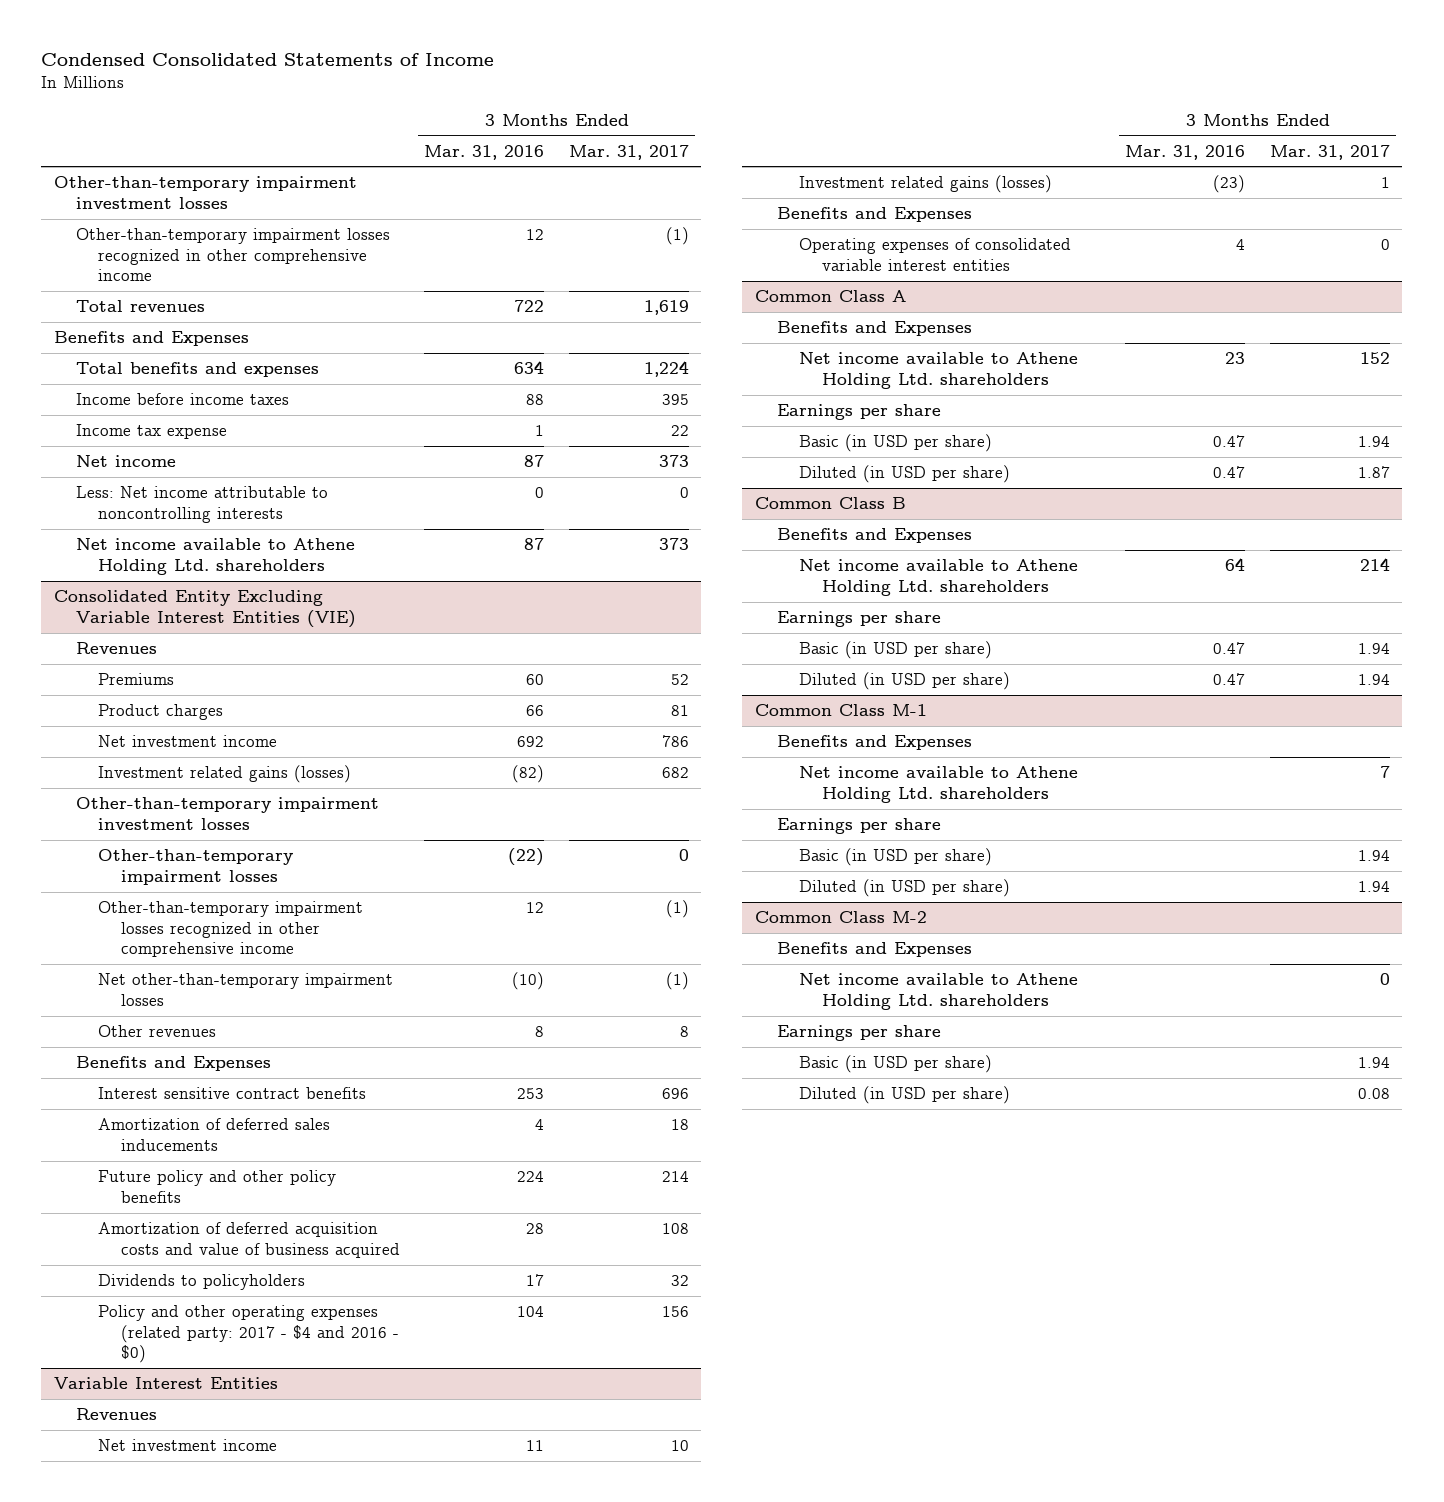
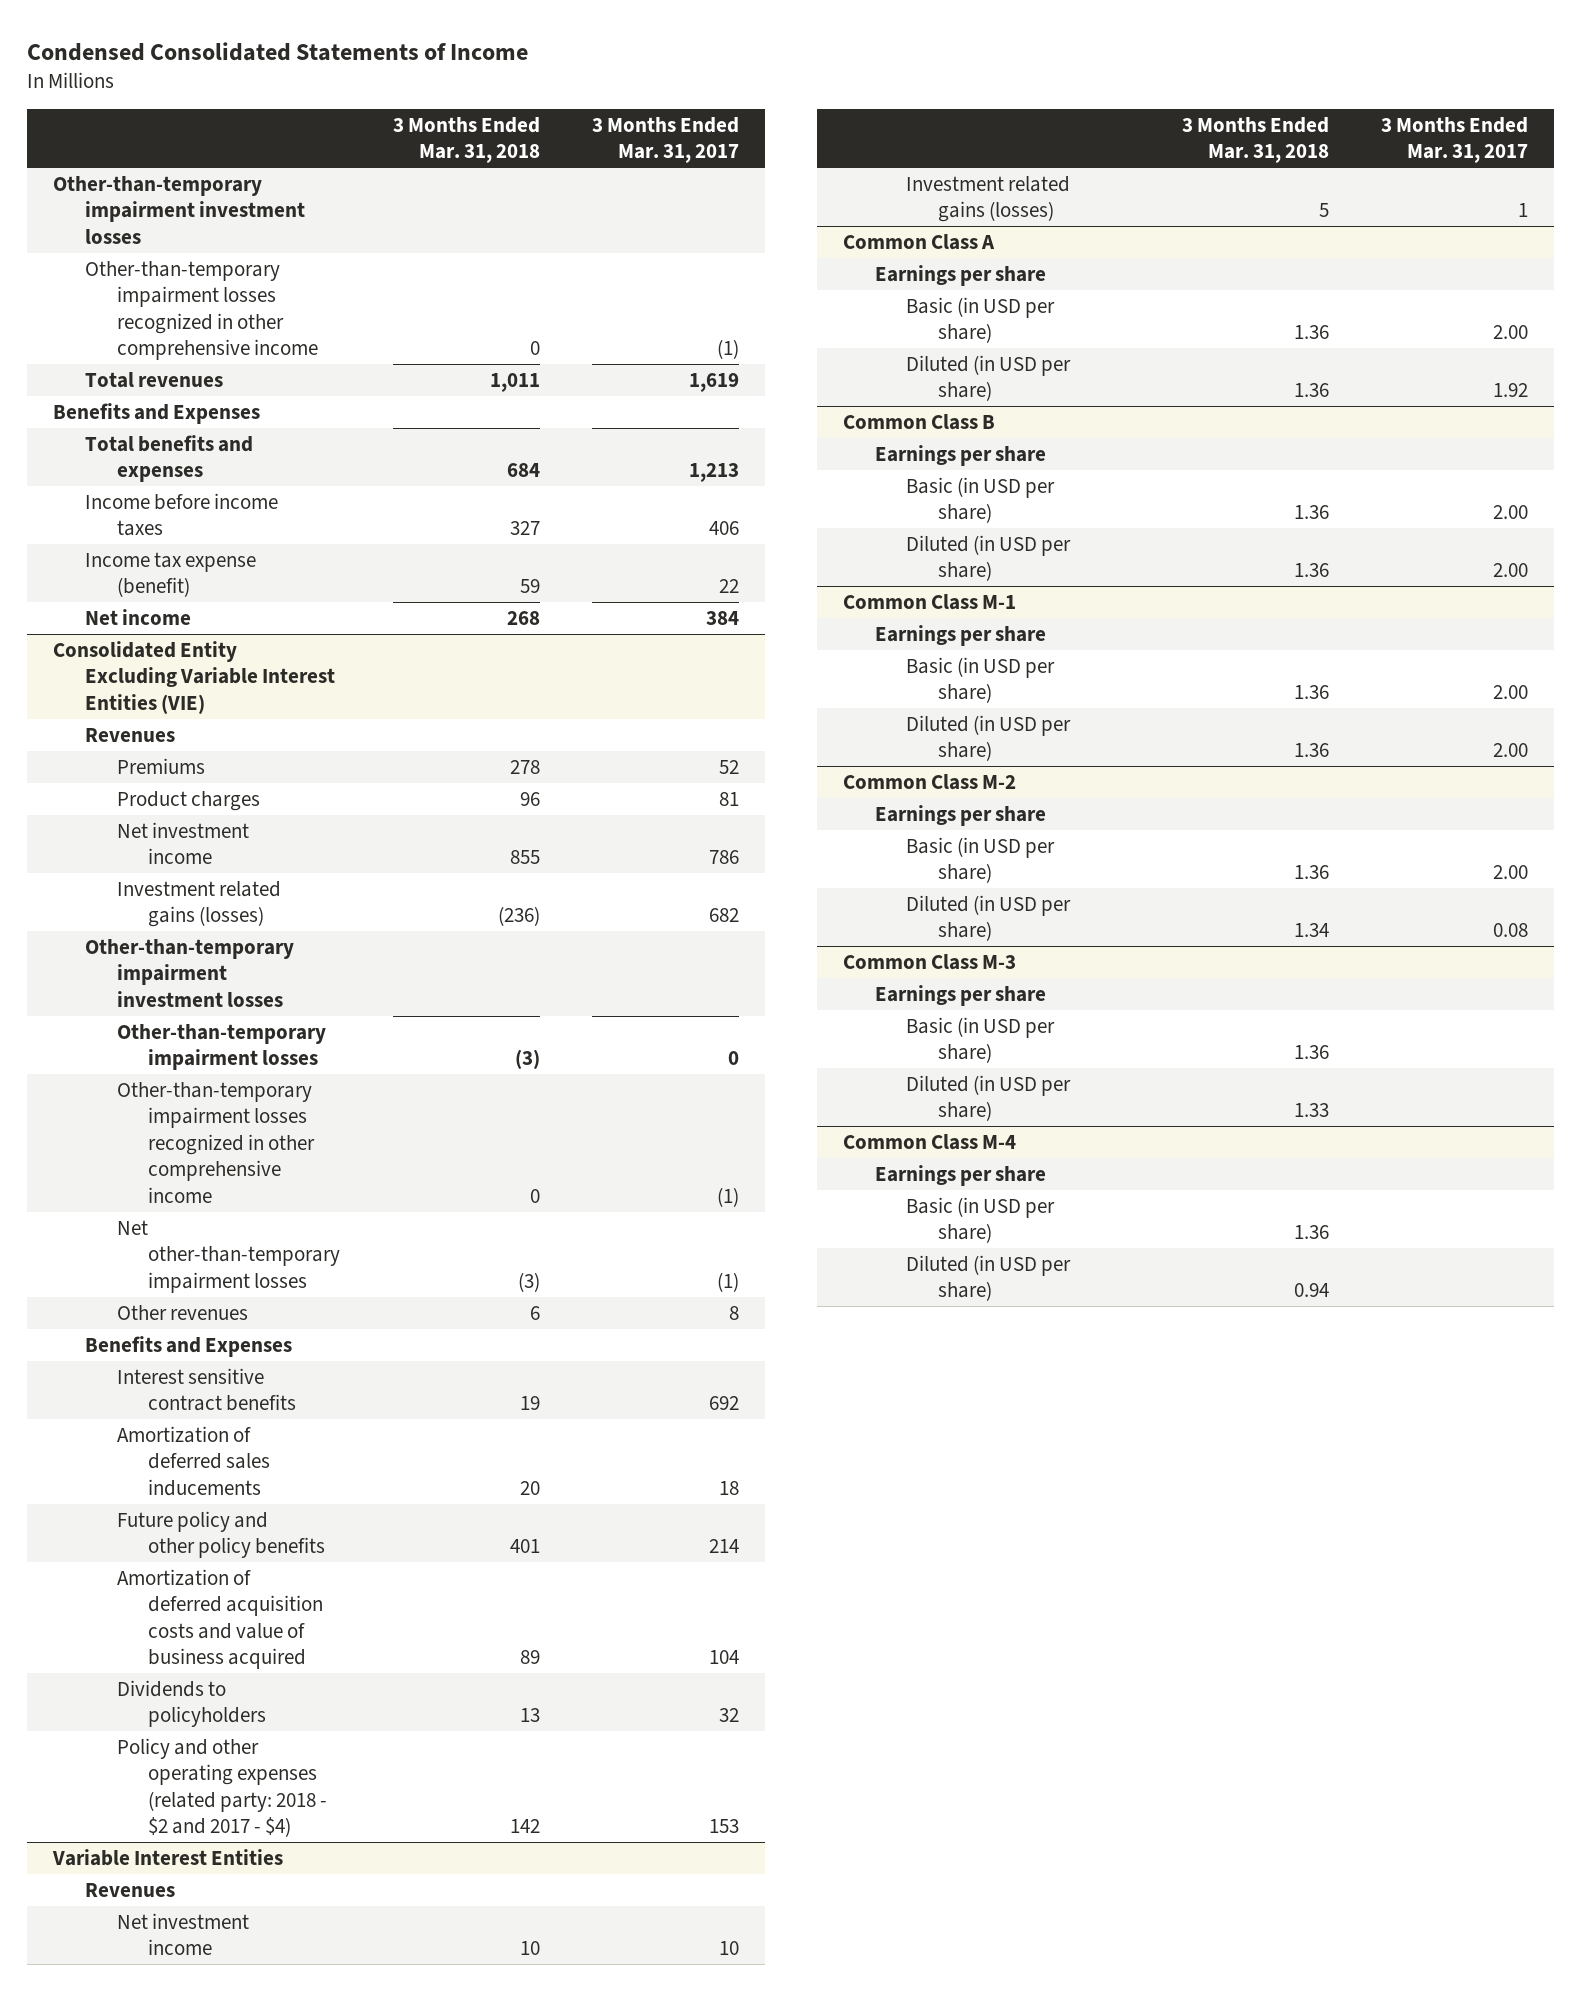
[424,144,545,160] Mar. 31, 2016 -> none
none -> [392,116,540,164] 3 Months Ended Mar. 31, 2018
[75,486,328,523] Less: Net income attributable to noncontrolling interests -> none
[75,538,355,575] Net income available to Athene Holding Ltd. shareholders -> none
[644,361,690,378] 1,224 -> [688,463,739,483] 1,213
[662,394,690,406] 395 -> [708,521,739,536] 406
[75,424,227,440] Income tax expense -> [85,551,257,598] Income tax expense (benefit)
[659,455,690,468] 373 -> [705,610,739,625] 384
[662,1088,690,1100] 696 -> [708,1396,739,1411] 692
[662,1223,690,1235] 108 -> [708,1650,739,1665] 104
[98,1305,399,1364] Policy and other operating expenses (related party: 2017 - $4 and 2016 - $0) -> [116,1737,328,1838] Policy and other operating expenses (related party: 2018 - $2 and 2017 - $4)
[662,1306,690,1318] 156 -> [708,1819,739,1834] 153
[776,207,972,223] Benefits and Expenses -> none
[799,238,1072,271] Operating expenses of consolidated variable interest entities -> none
[776,321,972,337] Benefits and Expenses -> none
[799,352,1079,389] Net income available to Athene Holding Ltd. shareholders -> none
[1357,436,1390,448] 1.94 -> [1493,325,1529,340] 2.00
[1357,466,1390,479] 1.87 -> [1493,383,1529,398] 1.92
[776,528,972,544] Benefits and Expenses -> none
[799,559,1079,596] Net income available to Athene Holding Ltd. shareholders -> none
[1357,643,1390,655] 1.94 -> [1493,505,1529,520] 2.00
[1357,674,1390,686] 1.94 -> [1493,563,1529,578] 2.00
[776,735,972,751] Benefits and Expenses -> none
[799,766,1079,803] Net income available to Athene Holding Ltd. shareholders -> none
[1357,850,1390,862] 1.94 -> [1493,685,1529,700] 2.00
[1357,881,1390,893] 1.94 -> [1493,743,1529,758] 2.00
[776,942,972,958] Benefits and Expenses -> none
[799,973,1079,1010] Net income available to Athene Holding Ltd. shareholders -> none
[1357,1057,1390,1069] 1.94 -> [1493,865,1529,880] 2.00
none -> [842,953,1016,970] Common Class M-3
none -> [874,984,1046,1006] Earnings per share
none -> [906,1016,1056,1064] Basic (in USD per share)
none -> [906,1074,1072,1122] Diluted (in USD per share)
none -> [842,1133,1016,1150] Common Class M-4
none -> [874,1164,1046,1186] Earnings per share
none -> [906,1196,1056,1244] Basic (in USD per share)
none -> [906,1254,1072,1302] Diluted (in USD per share)

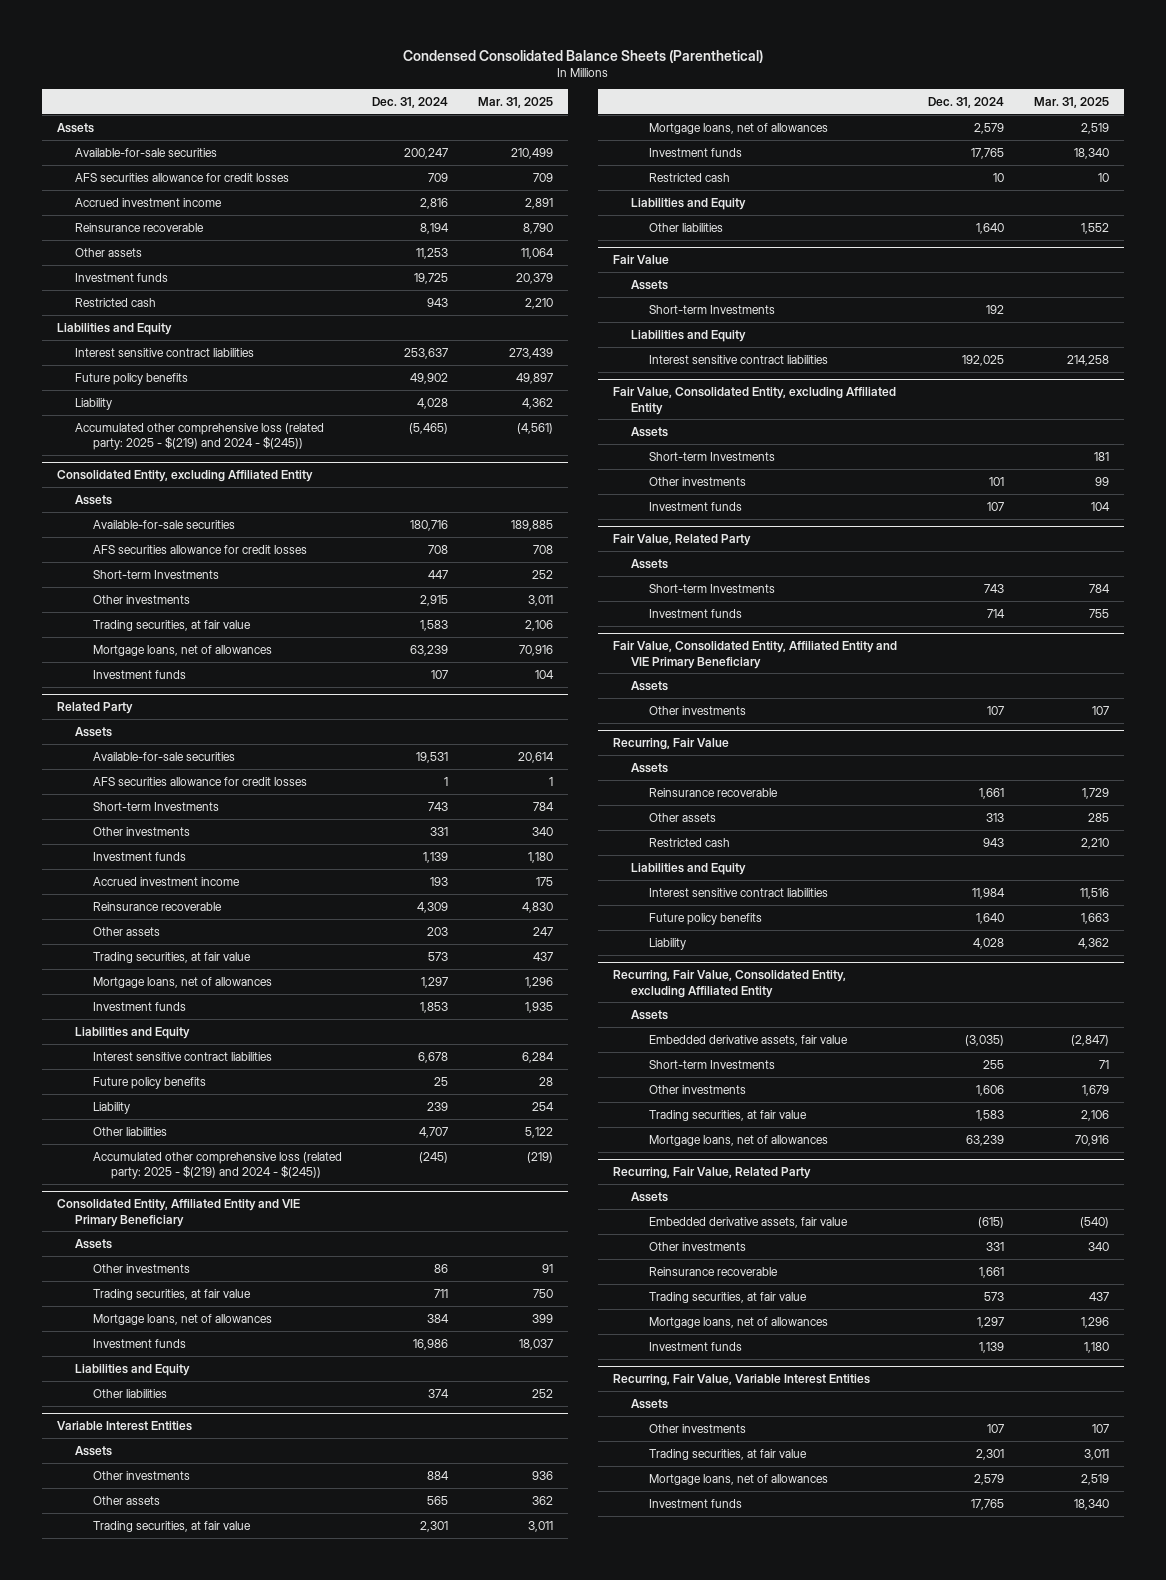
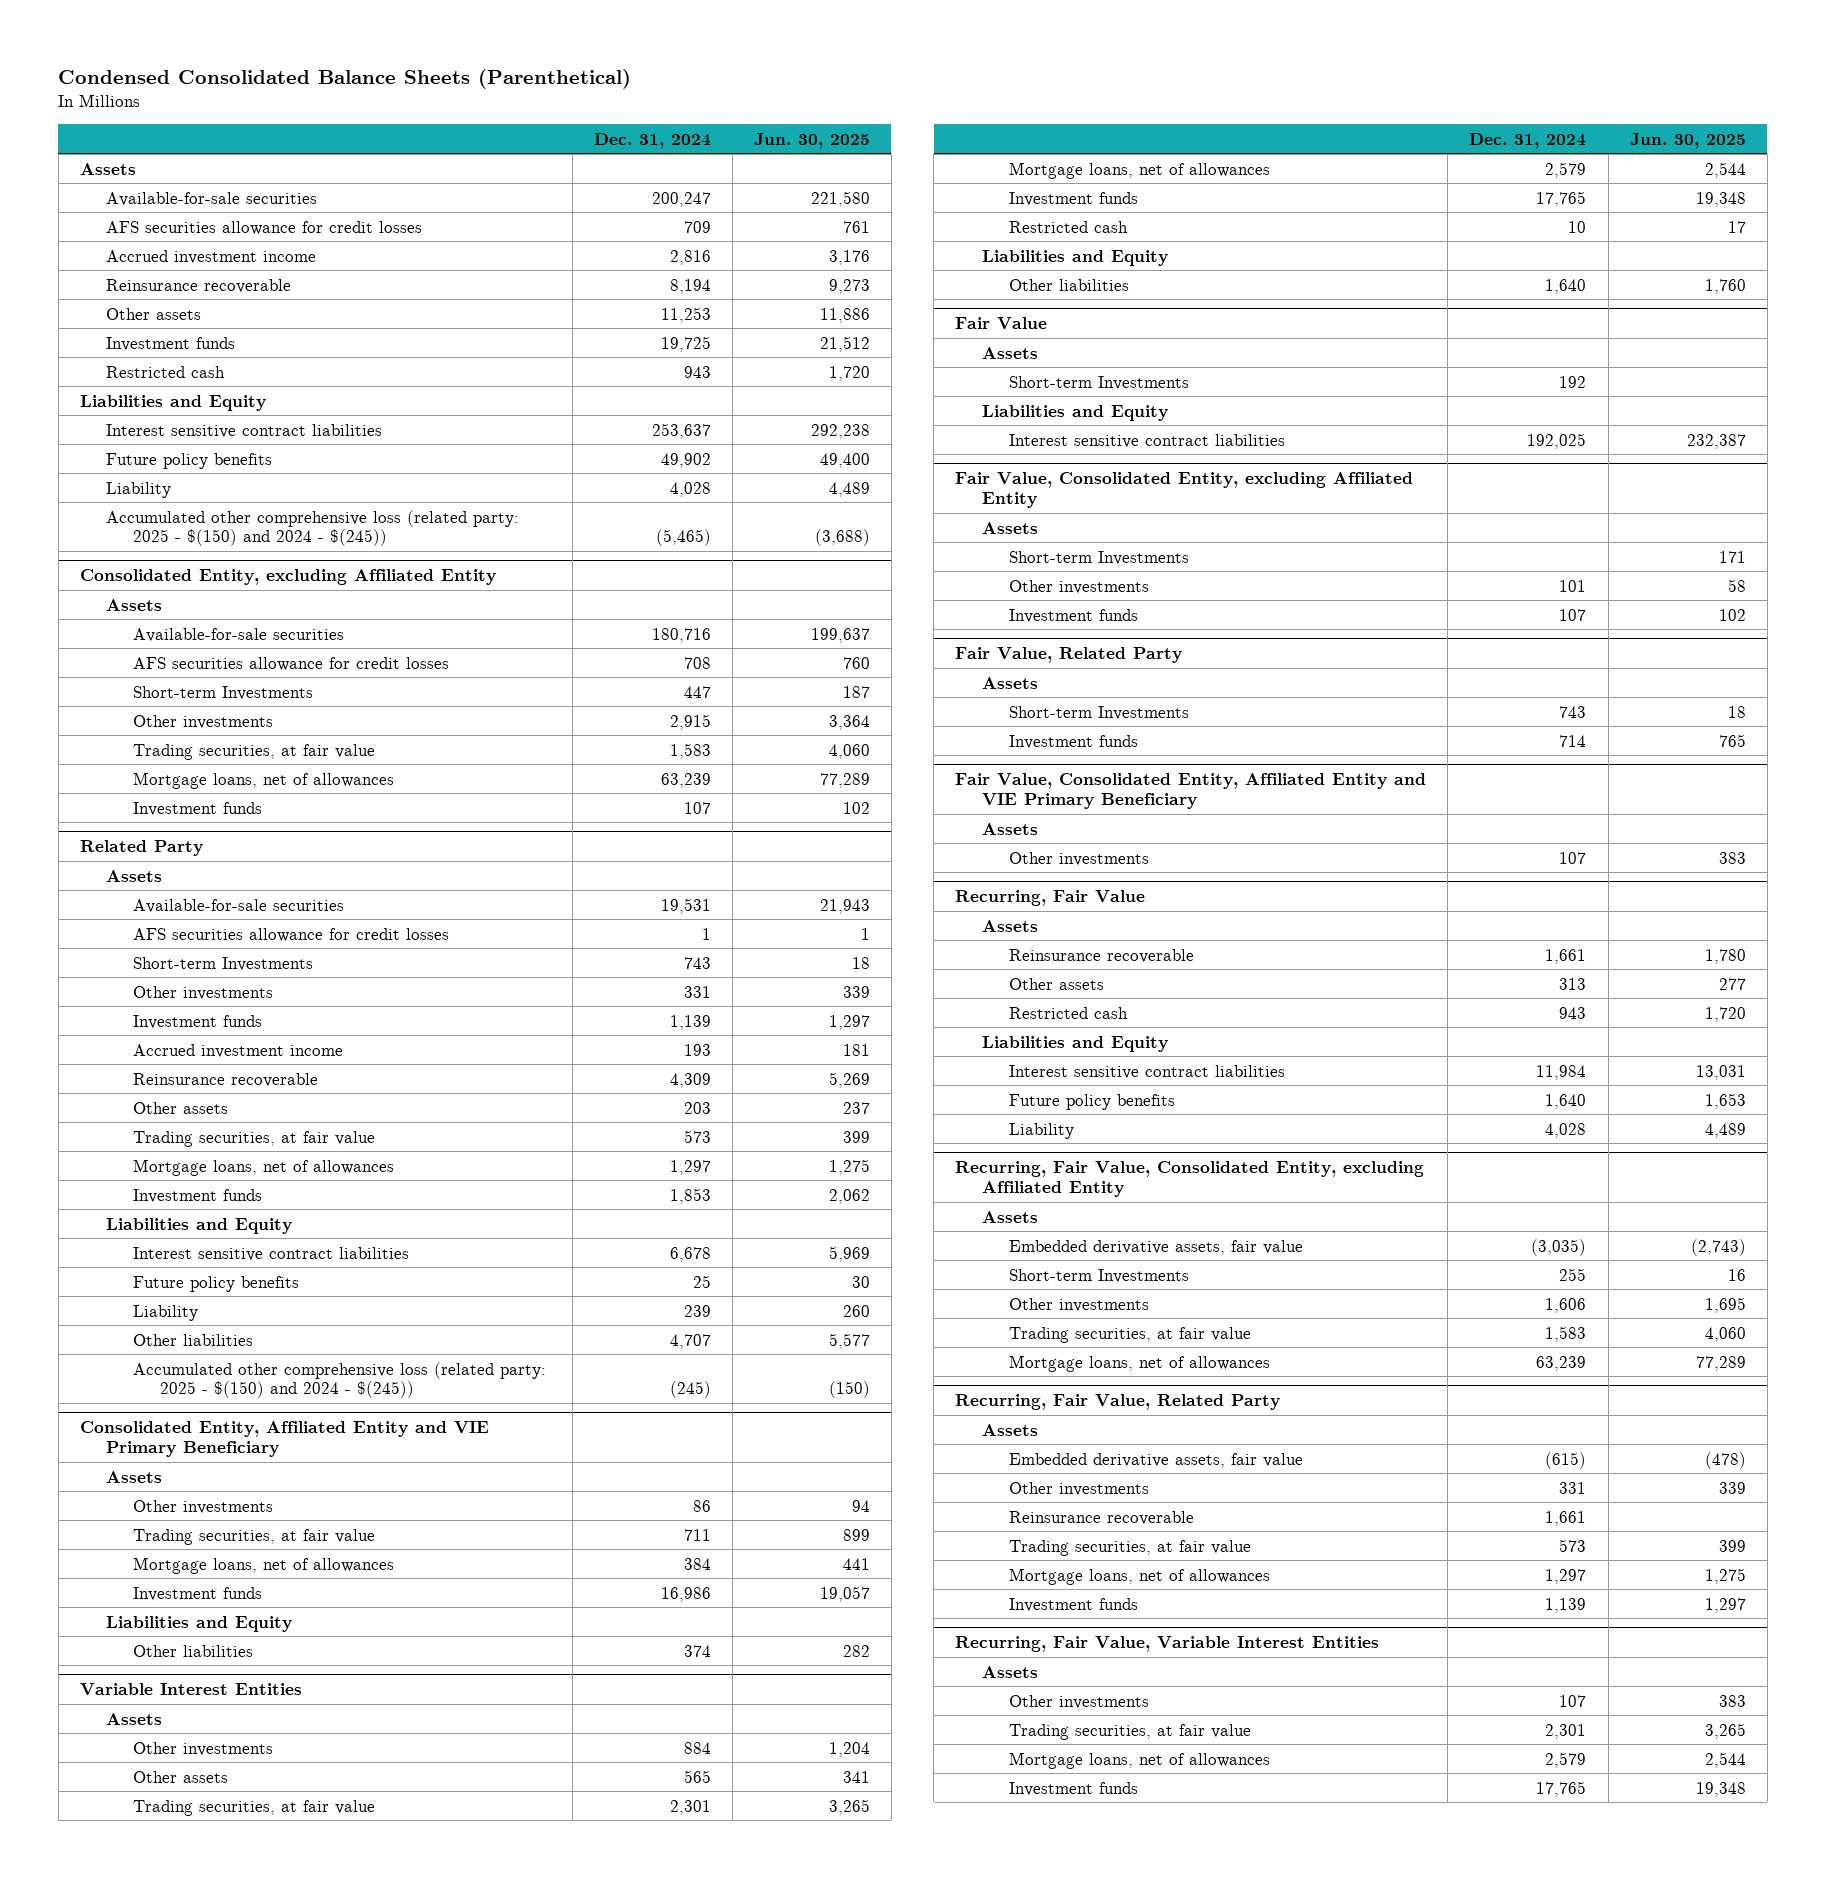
[477,96,553,108] Mar. 31, 2025 -> none
none -> [753,132,870,149] Jun. 30, 2025
[74,422,324,450] Accumulated other comprehensive loss (related party: 2025 - $(219) and 2024 - $(245)) -> [106,509,520,547] Accumulated other comprehensive loss (related party: 2025 - $(150) and 2024 - $(245))
[92,1151,342,1179] Accumulated other comprehensive loss (related party: 2025 - $(219) and 2024 - $(245)) -> [133,1361,547,1399] Accumulated other comprehensive loss (related party: 2025 - $(150) and 2024 - $(245))

